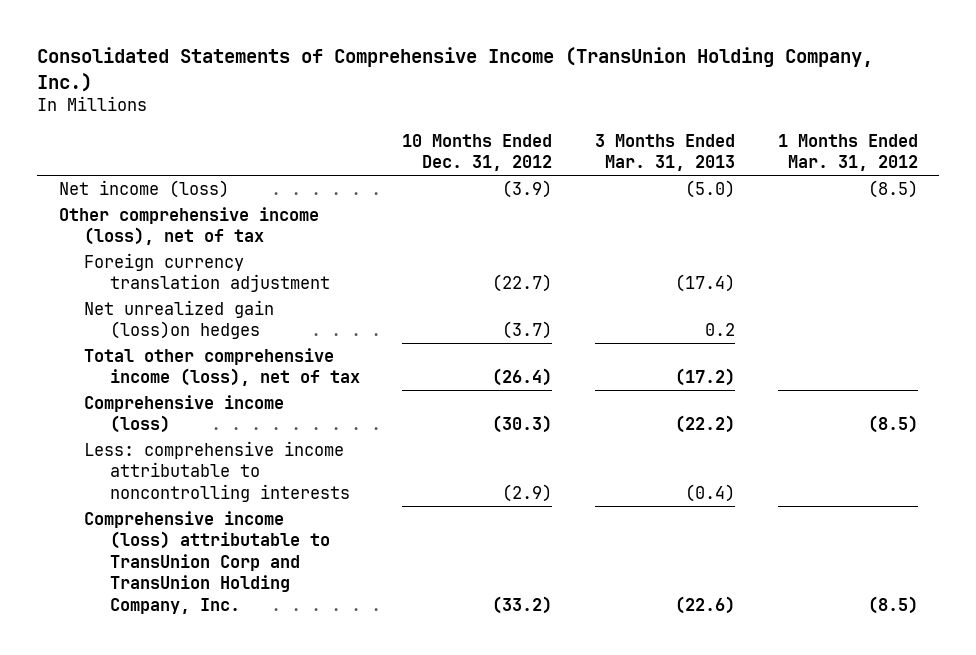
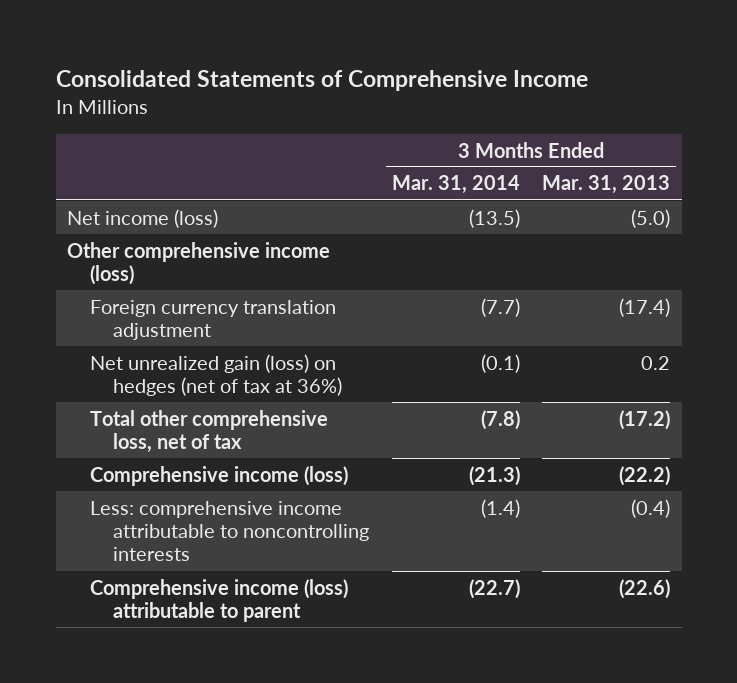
[37,47,874,92] Consolidated Statements of Comprehensive Income (TransUnion Holding Company, Inc.) -> [55,69,588,91] Consolidated Statements of Comprehensive Income
[402,133,553,172] 10 Months Ended Dec. 31, 2012 -> none
[777,133,918,172] 1 Months Ended Mar. 31, 2012 -> none
none -> [391,175,520,195] Mar. 31, 2014
[58,207,319,246] Other comprehensive income (loss), net of tax -> [67,241,331,285] Other comprehensive income (loss)
[84,300,275,340] Net unrealized gain (loss)on hedges -> [90,353,343,396] Net unrealized gain (loss) on hedges (net of tax at 36%)
[84,348,360,387] Total other comprehensive income (loss), net of tax -> [90,409,329,453] Total other comprehensive loss, net of tax
[84,511,330,614] Comprehensive income (loss) attributable to TransUnion Corp and TransUnion Holding Company, Inc. -> [90,578,349,622] Comprehensive income (loss) attributable to parent

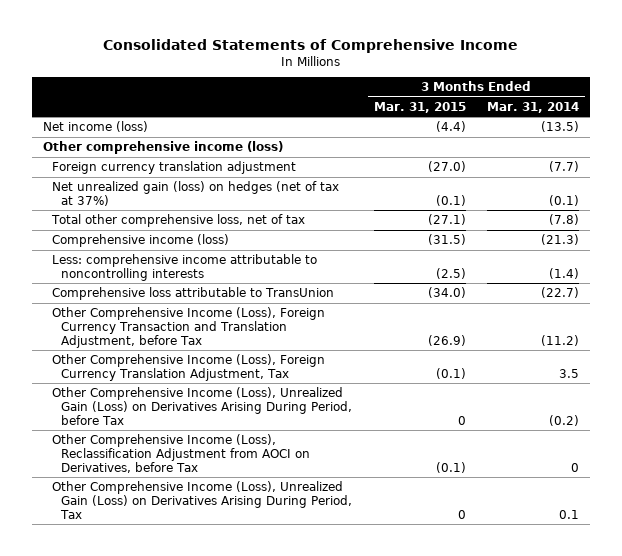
[542,175,671,195] Mar. 31, 2013 -> none
none -> [373,101,466,113] Mar. 31, 2015
[90,353,343,396] Net unrealized gain (loss) on hedges (net of tax at 36%) -> [51,181,339,206] Net unrealized gain (loss) on hedges (net of tax at 37%)
[90,578,349,622] Comprehensive income (loss) attributable to parent -> [51,287,334,301] Comprehensive loss attributable to TransUnion
none -> [51,307,325,348] Other Comprehensive Income (Loss), Foreign Currency Transaction and Translation Adjustment, before Tax
none -> [51,354,325,381] Other Comprehensive Income (Loss), Foreign Currency Translation Adjustment, Tax
none -> [51,387,353,425] Other Comprehensive Income (Loss), Unrealized Gain (Loss) on Derivatives Arising During Period, before Tax
none -> [51,434,311,473] Other Comprehensive Income (Loss), Reclassification Adjustment from AOCI on Derivatives, before Tax
none -> [51,481,353,519] Other Comprehensive Income (Loss), Unrealized Gain (Loss) on Derivatives Arising During Period, Tax

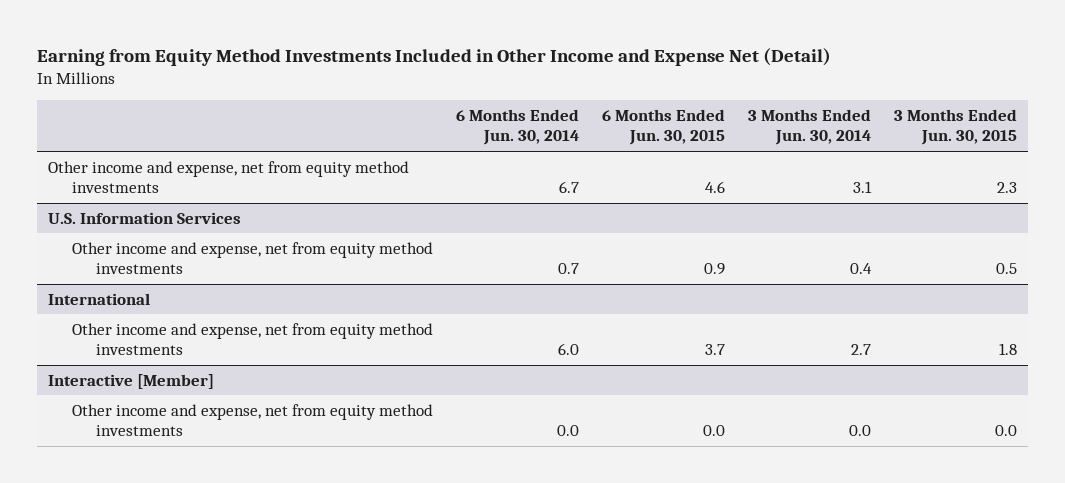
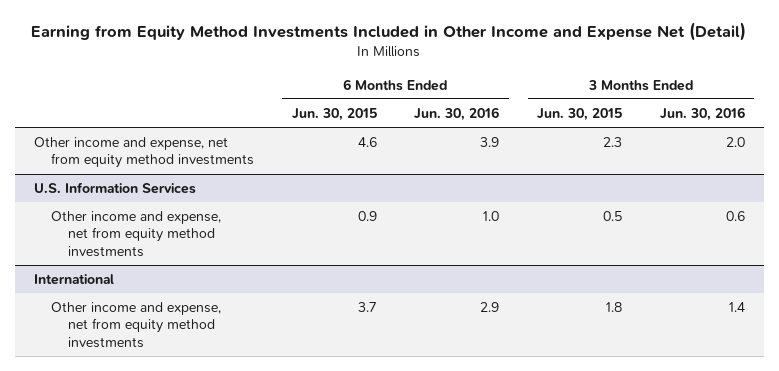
[455,108,579,146] 6 Months Ended Jun. 30, 2014 -> none
[747,108,871,146] 3 Months Ended Jun. 30, 2014 -> none
none -> [414,106,500,121] Jun. 30, 2016
none -> [659,106,745,121] Jun. 30, 2016
[48,373,215,389] Interactive [Member] -> none
[71,403,433,437] Other income and expense, net from equity method investments -> none

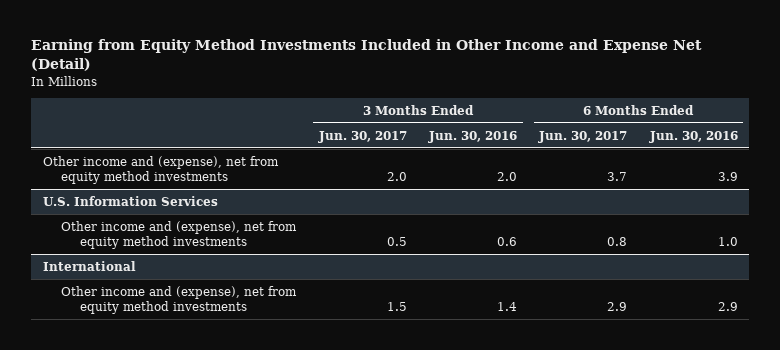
[291,107,377,121] Jun. 30, 2015 -> none
[536,107,622,121] Jun. 30, 2015 -> none
none -> [317,130,407,143] Jun. 30, 2017
none -> [538,130,628,143] Jun. 30, 2017
[34,136,254,169] Other income and expense, net from equity method investments -> [42,155,279,185] Other income and (expense), net from equity method investments
[50,210,221,257] Other income and expense, net from equity method investments -> [61,220,298,250] Other income and (expense), net from equity method investments
[50,301,221,348] Other income and expense, net from equity method investments -> [61,285,298,315] Other income and (expense), net from equity method investments

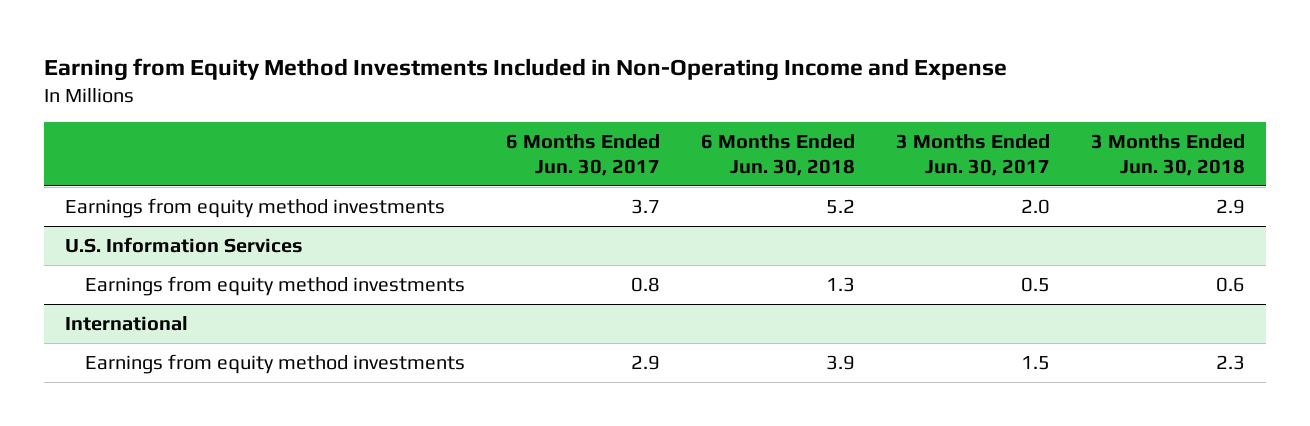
[31,39,703,72] Earning from Equity Method Investments Included in Other Income and Expense Net (Detail) -> [44,58,1008,82] Earning from Equity Method Investments Included in Non-Operating Income and Expense
[428,130,518,143] Jun. 30, 2016 -> none
[648,130,738,143] Jun. 30, 2016 -> none
none -> [700,134,855,176] 6 Months Ended Jun. 30, 2018
none -> [1091,134,1246,176] 3 Months Ended Jun. 30, 2018
[42,155,279,185] Other income and (expense), net from equity method investments -> [64,198,445,219] Earnings from equity method investments
[61,220,298,250] Other income and (expense), net from equity method investments -> [84,276,465,297] Earnings from equity method investments
[61,285,298,315] Other income and (expense), net from equity method investments -> [84,354,465,375] Earnings from equity method investments

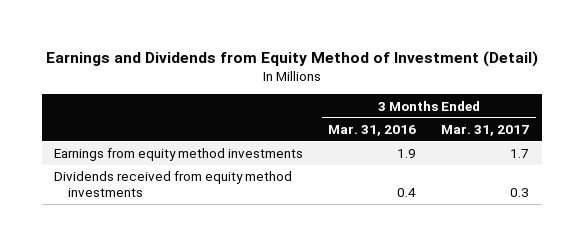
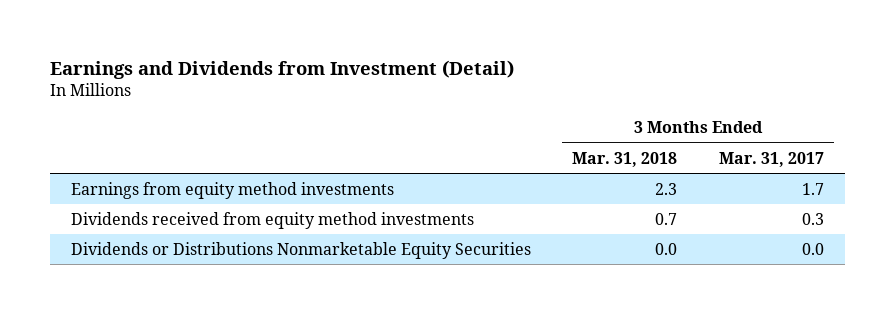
[45,50,538,67] Earnings and Dividends from Equity Method of Investment (Detail) -> [50,59,515,79] Earnings and Dividends from Investment (Detail)
[328,124,417,136] Mar. 31, 2016 -> none
none -> [572,151,678,167] Mar. 31, 2018
none -> [71,241,532,259] Dividends or Distributions Nonmarketable Equity Securities

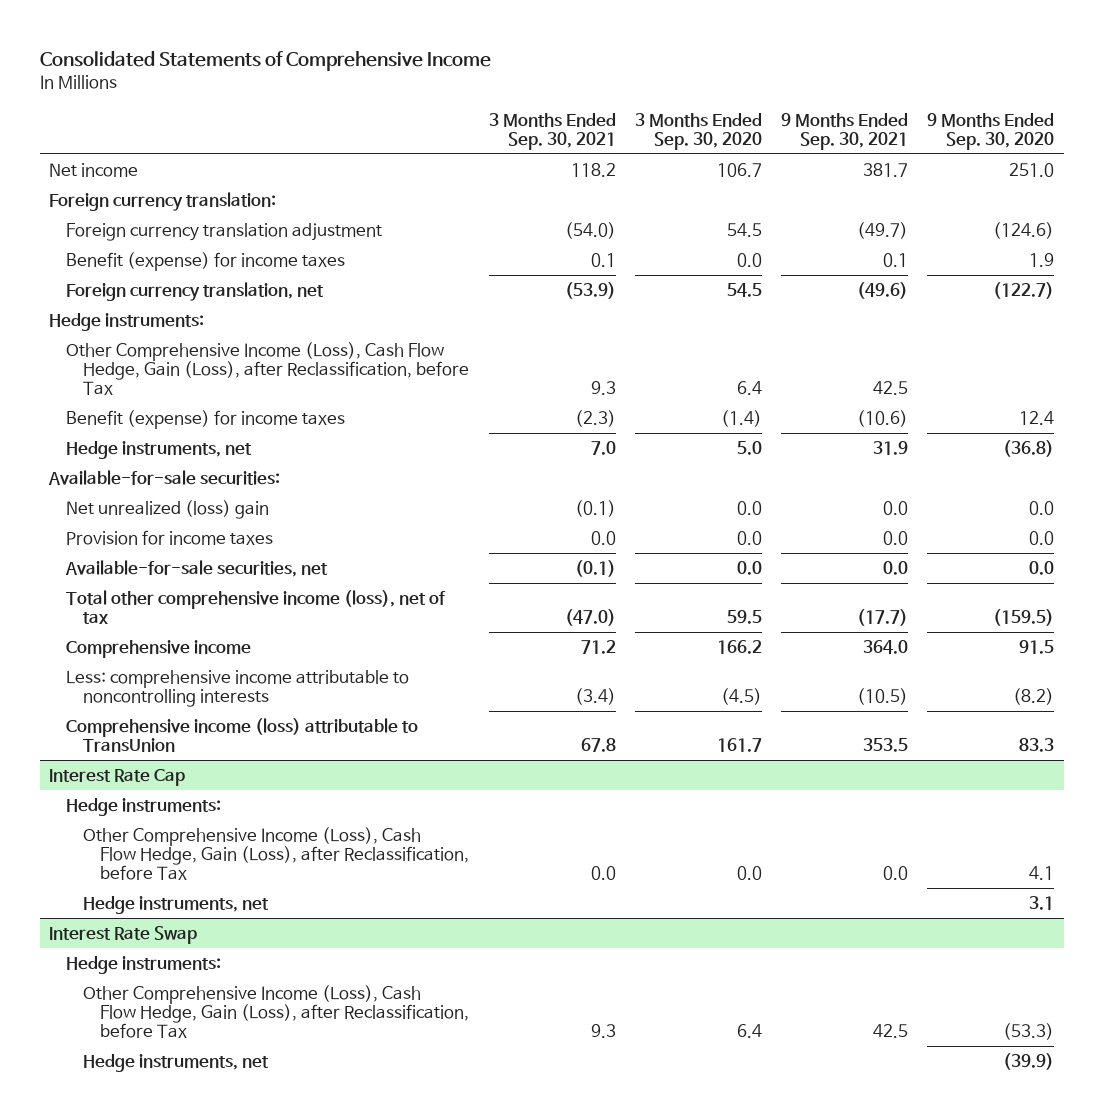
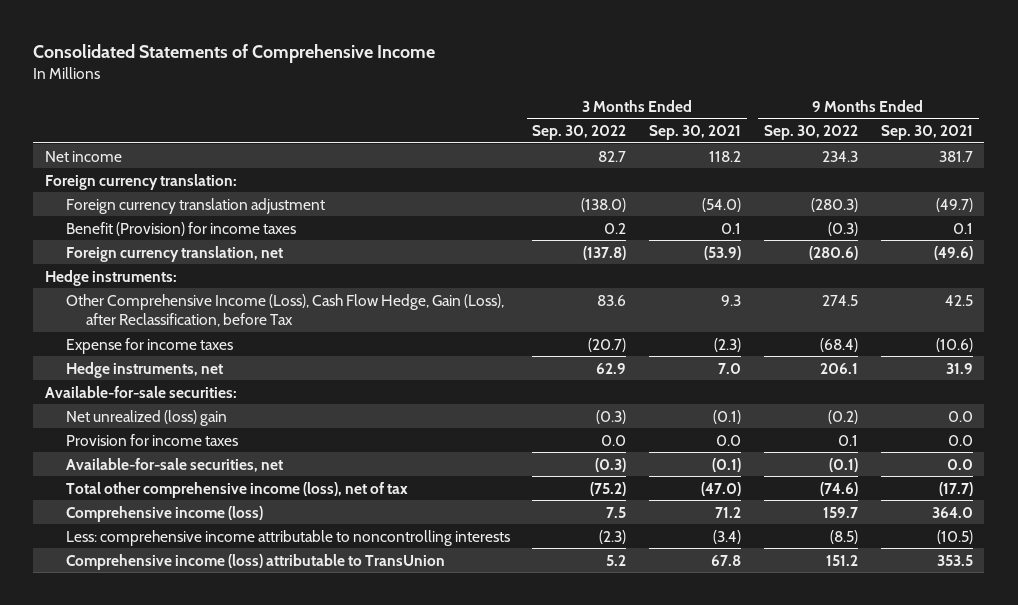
[634,112,762,151] 3 Months Ended Sep. 30, 2020 -> none
[927,112,1055,151] 9 Months Ended Sep. 30, 2020 -> none
none -> [532,124,627,140] Sep. 30, 2022
none -> [764,124,859,140] Sep. 30, 2022
[66,251,346,271] Benefit (expense) for income taxes -> [65,221,296,236] Benefit (Provision) for income taxes
[66,409,346,429] Benefit (expense) for income taxes -> [65,337,233,354] Expense for income taxes
[66,639,252,658] Comprehensive income -> [65,505,263,522] Comprehensive income (loss)
[49,768,186,786] Interest Rate Cap -> none
[66,797,222,816] Hedge instruments: -> none
[83,826,470,881] Other Comprehensive Income (Loss), Cash Flow Hedge, Gain (Loss), after Reclassification, before Tax -> none
[83,895,270,914] Hedge instruments, net -> none
[49,925,198,944] Interest Rate Swap -> none
[66,955,222,974] Hedge instruments: -> none
[83,984,470,1039] Other Comprehensive Income (Loss), Cash Flow Hedge, Gain (Loss), after Reclassification, before Tax -> none
[83,1053,270,1072] Hedge instruments, net -> none

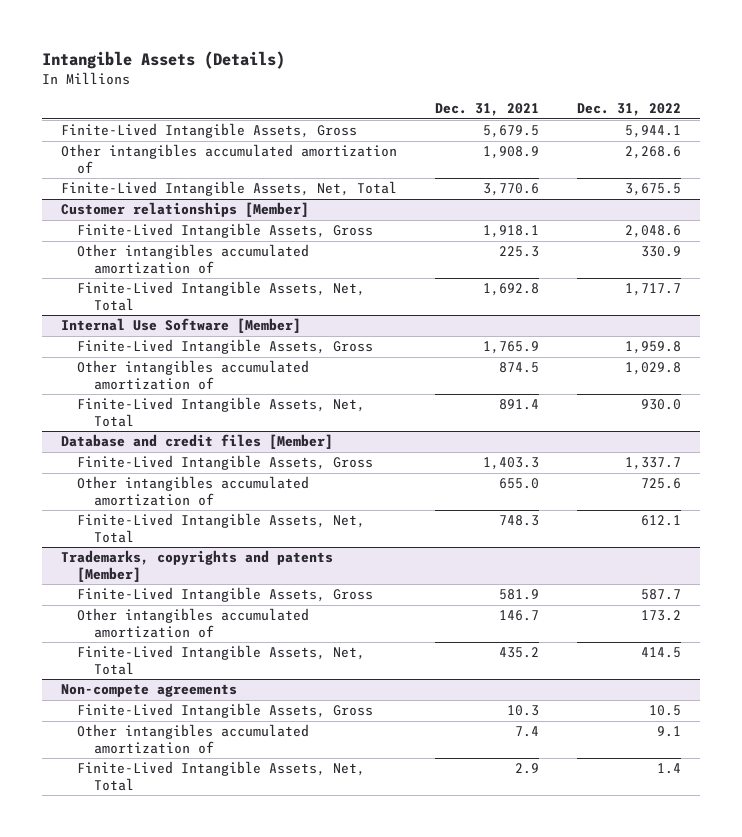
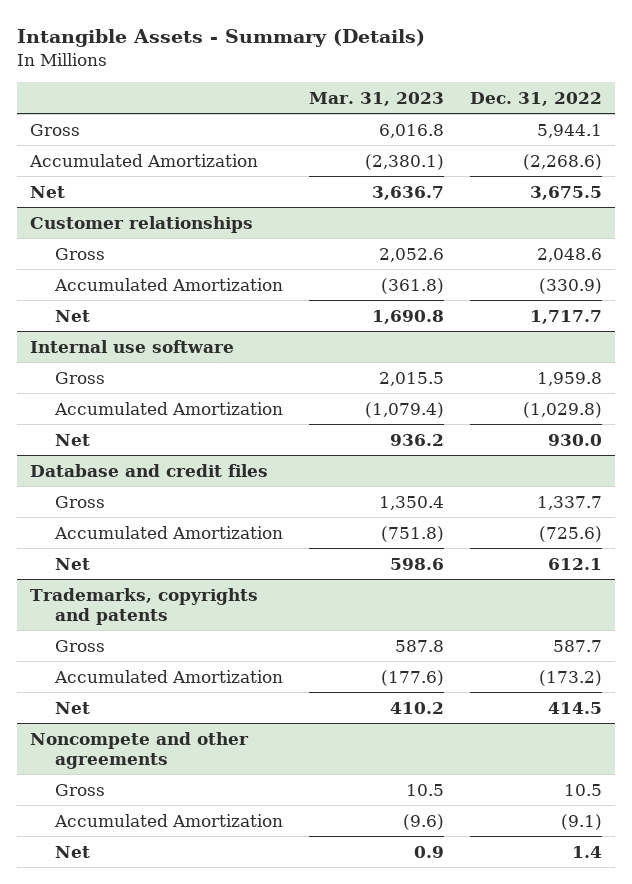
[42,50,286,69] Intangible Assets (Details) -> [17,29,426,48] Intangible Assets - Summary (Details)
[435,103,540,117] Dec. 31, 2021 -> none
none -> [308,92,444,107] Mar. 31, 2023
[61,123,358,139] Finite-Lived Intangible Assets, Gross -> [30,123,81,136] Gross
[61,144,398,174] Other intangibles accumulated amortization of -> [29,153,259,167] Accumulated Amortization
[624,146,681,160] 2,268.6 -> [522,153,602,170] (2,268.6)
[61,181,398,197] Finite-Lived Intangible Assets, Net, Total -> [30,185,66,198] Net
[61,202,310,218] Customer relationships [Member] -> [30,215,254,233] Customer relationships
[77,223,374,239] Finite-Lived Intangible Assets, Gross -> [55,247,106,260] Gross
[77,244,310,274] Other intangibles accumulated amortization of -> [54,277,284,291] Accumulated Amortization
[640,246,681,258] 330.9 -> [538,277,602,294] (330.9)
[77,281,366,311] Finite-Lived Intangible Assets, Net, Total -> [55,309,91,322] Net
[61,318,302,334] Internal Use Software [Member] -> [30,339,235,353] Internal use software
[77,339,374,355] Finite-Lived Intangible Assets, Gross -> [55,371,106,384] Gross
[77,360,310,390] Other intangibles accumulated amortization of -> [54,401,284,415] Accumulated Amortization
[624,362,681,376] 1,029.8 -> [522,401,602,418] (1,029.8)
[77,397,366,427] Finite-Lived Intangible Assets, Net, Total -> [55,433,91,446] Net
[61,434,334,450] Database and credit files [Member] -> [30,463,269,477] Database and credit files
[77,455,374,471] Finite-Lived Intangible Assets, Gross -> [55,495,106,508] Gross
[77,476,310,506] Other intangibles accumulated amortization of -> [54,525,284,539] Accumulated Amortization
[640,478,681,490] 725.6 -> [538,525,602,542] (725.6)
[77,513,366,543] Finite-Lived Intangible Assets, Net, Total -> [55,557,91,570] Net
[61,550,334,582] Trademarks, copyrights and patents [Member] -> [30,587,259,626] Trademarks, copyrights and patents
[77,587,374,603] Finite-Lived Intangible Assets, Gross -> [55,639,106,652] Gross
[77,608,310,638] Other intangibles accumulated amortization of -> [54,669,284,683] Accumulated Amortization
[640,610,681,622] 173.2 -> [538,669,602,686] (173.2)
[77,645,366,675] Finite-Lived Intangible Assets, Net, Total -> [55,701,91,714] Net
[61,684,238,698] Non-compete agreements -> [30,731,250,770] Noncompete and other agreements
[77,703,374,719] Finite-Lived Intangible Assets, Gross -> [55,783,106,796] Gross
[77,724,310,754] Other intangibles accumulated amortization of -> [54,813,284,827] Accumulated Amortization
[656,726,681,738] 9.1 -> [560,813,602,830] (9.1)
[77,761,366,791] Finite-Lived Intangible Assets, Net, Total -> [55,845,91,858] Net

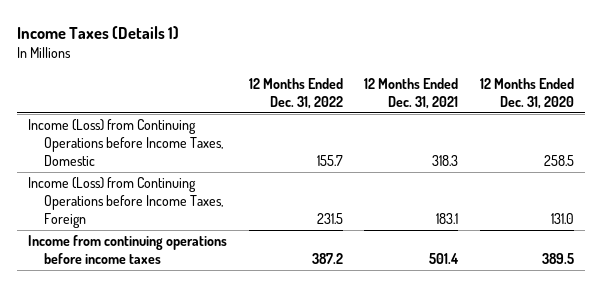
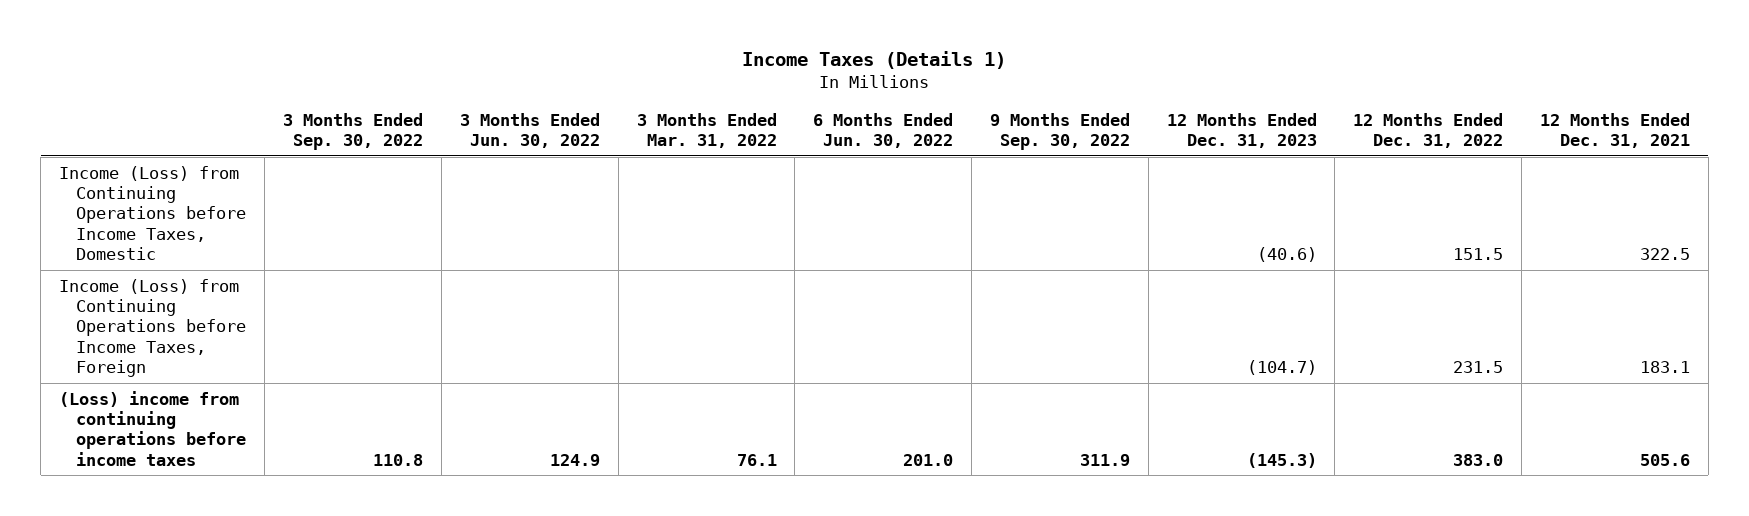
[479,77,574,109] 12 Months Ended Dec. 31, 2020 -> none
none -> [283,112,424,151] 3 Months Ended Sep. 30, 2022
none -> [459,112,600,149] 3 Months Ended Jun. 30, 2022
none -> [636,112,777,149] 3 Months Ended Mar. 31, 2022
none -> [813,112,954,149] 6 Months Ended Jun. 30, 2022
none -> [989,112,1130,151] 9 Months Ended Sep. 30, 2022
none -> [1166,112,1317,149] 12 Months Ended Dec. 31, 2023
[316,155,343,167] 155.7 -> [1453,248,1504,261] 151.5
[432,155,459,167] 318.3 -> [1639,248,1690,261] 322.5
[28,235,228,265] Income from continuing operations before income taxes -> [58,390,247,466] (Loss) income from continuing operations before income taxes
[311,253,343,265] 387.2 -> [1453,453,1504,466] 383.0
[429,253,460,265] 501.4 -> [1639,453,1690,466] 505.6

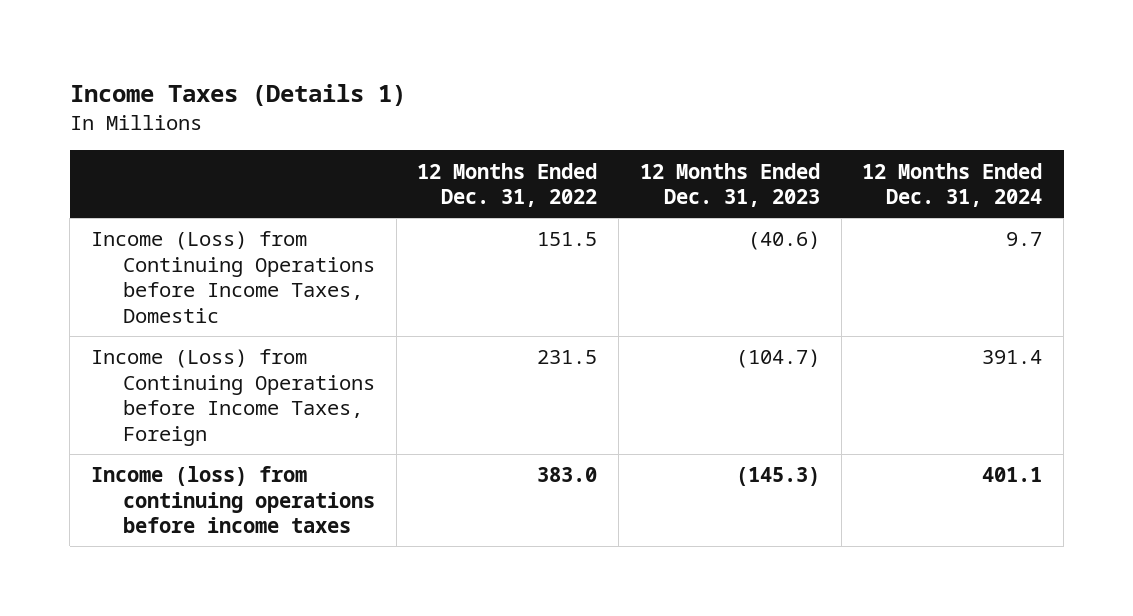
[283,112,424,151] 3 Months Ended Sep. 30, 2022 -> none
[459,112,600,149] 3 Months Ended Jun. 30, 2022 -> none
[636,112,777,149] 3 Months Ended Mar. 31, 2022 -> none
[813,112,954,149] 6 Months Ended Jun. 30, 2022 -> none
[989,112,1130,151] 9 Months Ended Sep. 30, 2022 -> none
[1539,112,1690,149] 12 Months Ended Dec. 31, 2021 -> none
none -> [862,162,1043,208] 12 Months Ended Dec. 31, 2024
[58,390,247,466] (Loss) income from continuing operations before income taxes -> [90,466,375,534] Income (loss) from continuing operations before income taxes

